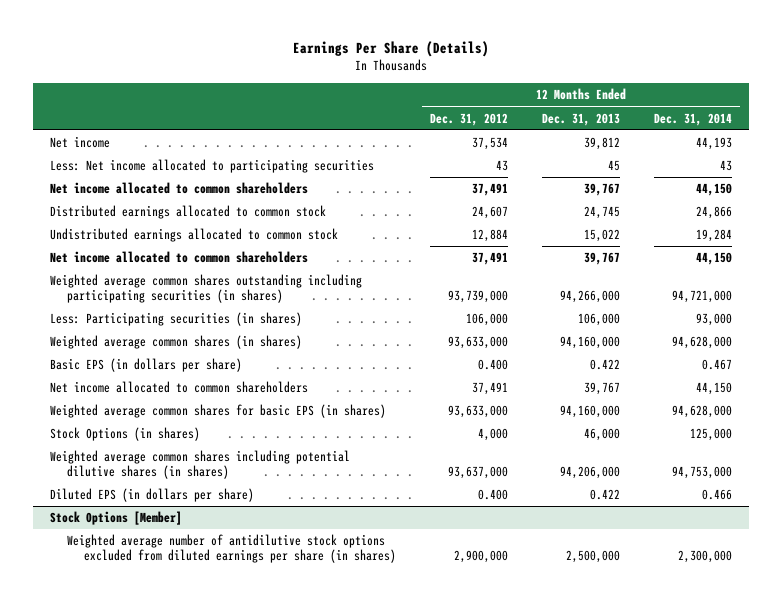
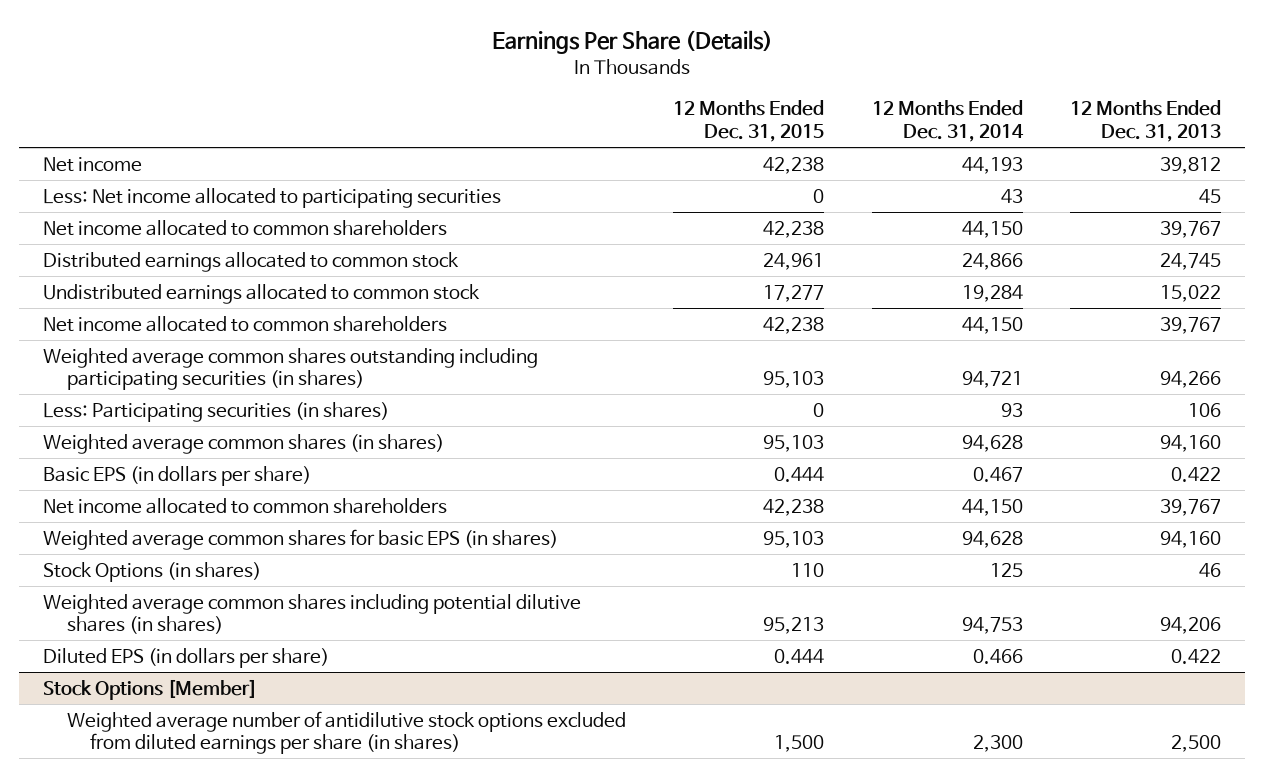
[430,112,509,126] Dec. 31, 2012 -> none
none -> [673,100,825,143] 12 Months Ended Dec. 31, 2015
[560,290,621,304] 94,266,000 -> [1160,371,1222,389] 94,266
[671,290,732,304] 94,721,000 -> [961,371,1023,389] 94,721
[578,313,621,327] 106,000 -> [1188,402,1222,417] 106
[695,313,732,327] 93,000 -> [1000,402,1023,417] 93
[560,336,621,350] 94,160,000 -> [1160,434,1222,452] 94,160
[671,336,732,350] 94,628,000 -> [961,434,1023,452] 94,628
[560,405,621,419] 94,160,000 -> [1160,530,1222,548] 94,160
[671,405,732,419] 94,628,000 -> [961,530,1023,548] 94,628
[584,428,621,442] 46,000 -> [1199,562,1222,577] 46
[689,428,732,442] 125,000 -> [989,562,1023,577] 125
[560,466,621,480] 94,206,000 -> [1160,617,1222,635] 94,206
[671,466,732,480] 94,753,000 -> [961,617,1023,635] 94,753
[566,550,621,564] 2,500,000 -> [1171,735,1222,753] 2,500
[677,550,732,564] 2,300,000 -> [972,735,1023,753] 2,300

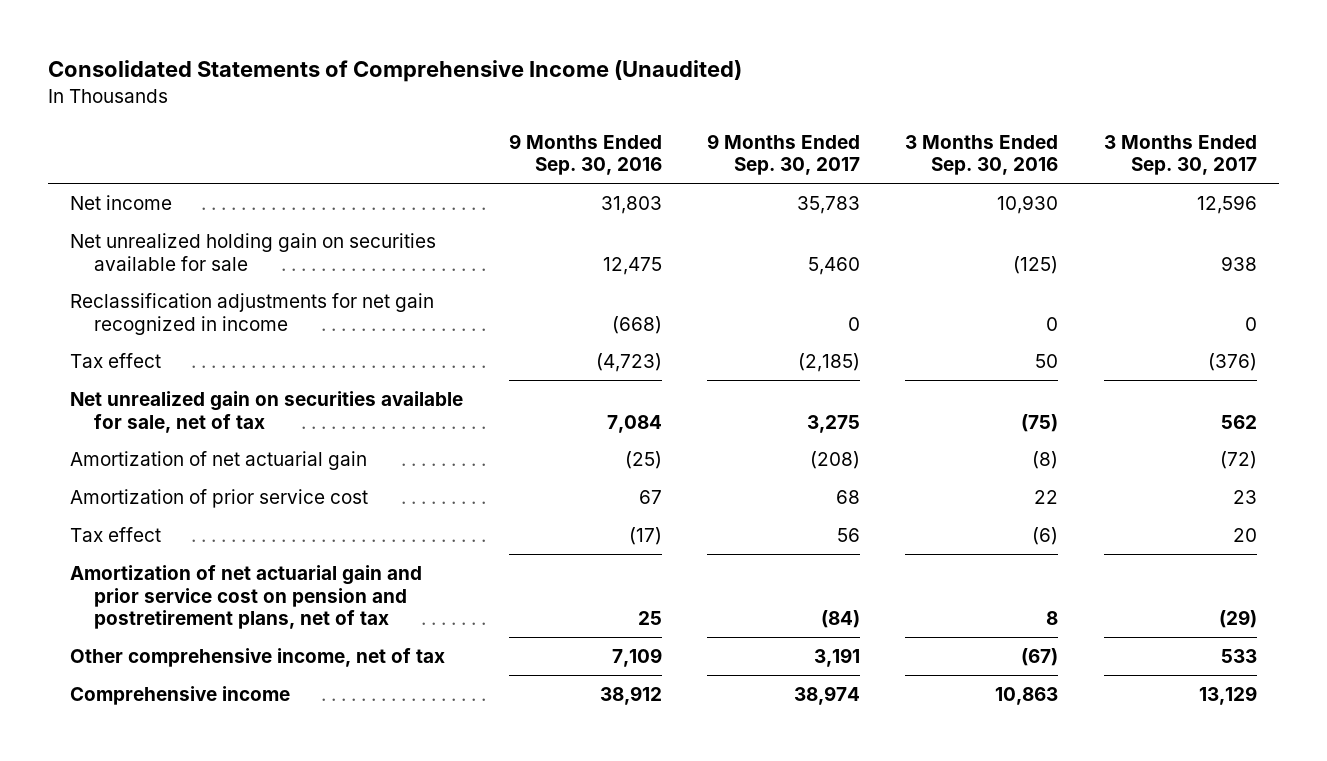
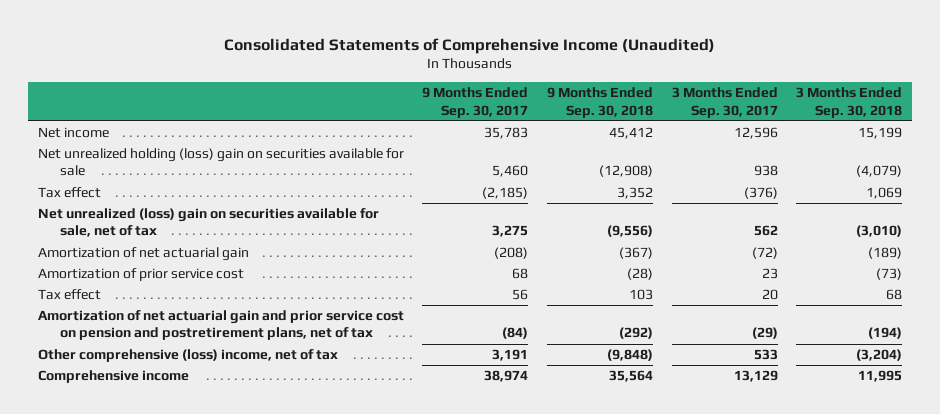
[508,133,662,176] 9 Months Ended Sep. 30, 2016 -> none
[905,134,1059,176] 3 Months Ended Sep. 30, 2016 -> none
none -> [547,87,654,118] 9 Months Ended Sep. 30, 2018
none -> [796,87,903,118] 3 Months Ended Sep. 30, 2018
[70,292,435,335] Reclassification adjustments for net gain recognized in income -> none
[70,232,437,271] Net unrealized holding gain on securities available for sale -> [37,148,404,177] Net unrealized holding (loss) gain on securities available for sale
[70,390,464,433] Net unrealized gain on securities available for sale, net of tax -> [37,208,379,238] Net unrealized (loss) gain on securities available for sale, net of tax
[70,647,446,667] Other comprehensive income, net of tax -> [37,349,338,363] Other comprehensive (loss) income, net of tax

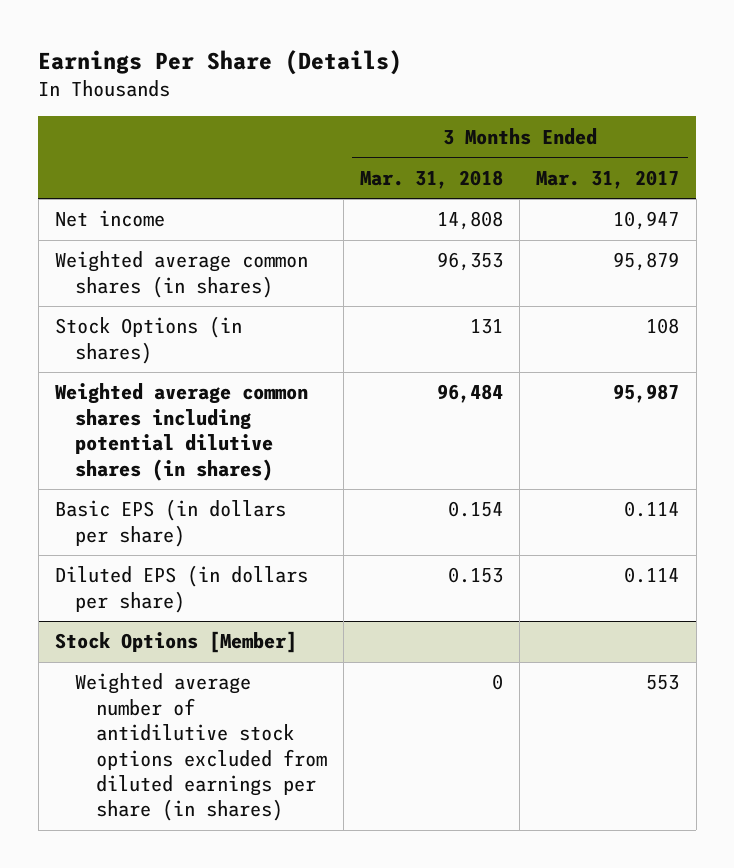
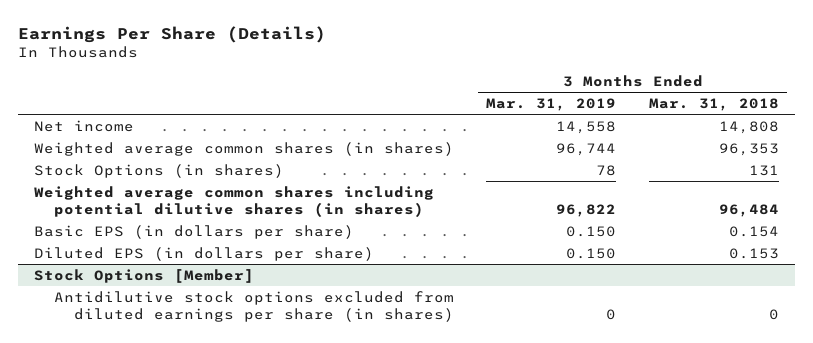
[536,169,680,189] Mar. 31, 2017 -> none
none -> [486,97,617,111] Mar. 31, 2019
[75,673,327,822] Weighted average number of antidilutive stock options excluded from diluted earnings per share (in shares) -> [54,290,455,322] Antidilutive stock options excluded from diluted earnings per share (in shares)

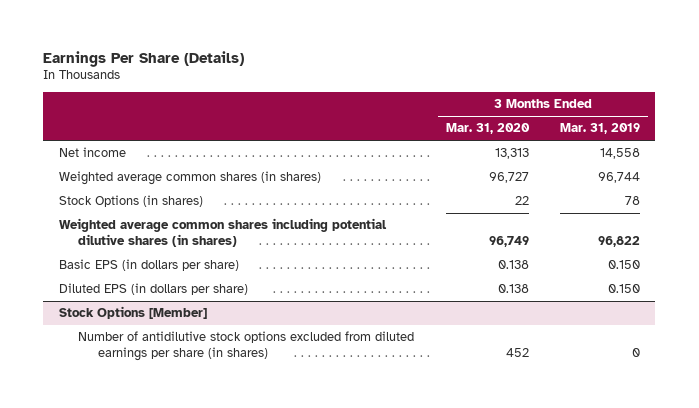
[648,97,779,111] Mar. 31, 2018 -> none
none -> [445,123,530,135] Mar. 31, 2020
[54,290,455,322] Antidilutive stock options excluded from diluted earnings per share (in shares) -> [78,331,415,362] Number of antidilutive stock options excluded from diluted earnings per share (in shares)

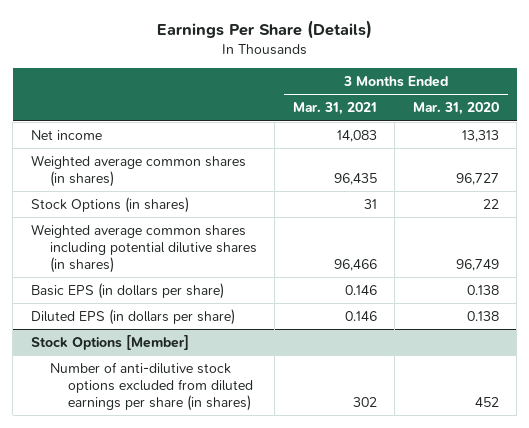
[559,123,640,135] Mar. 31, 2019 -> none
none -> [292,102,377,116] Mar. 31, 2021
[78,331,415,362] Number of antidilutive stock options excluded from diluted earnings per share (in shares) -> [49,361,254,412] Number of anti-dilutive stock options excluded from diluted earnings per share (in shares)

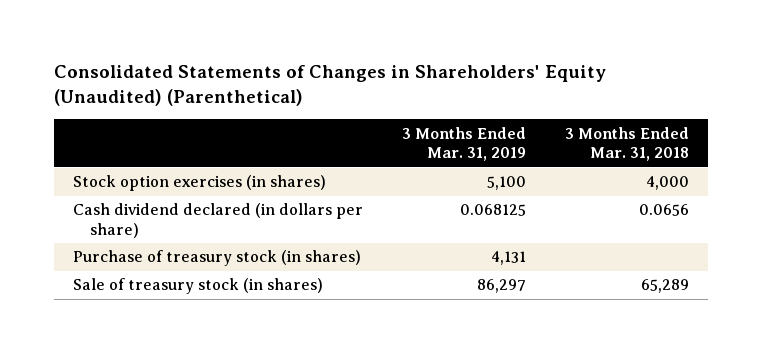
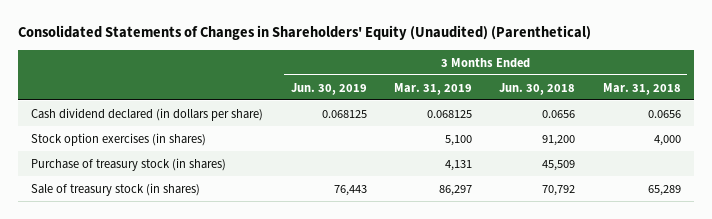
none -> [290,82,367,95] Jun. 30, 2019
none -> [499,82,576,95] Jun. 30, 2018
[73,175,327,192] Stock option exercises (in shares) -> [31,132,207,146] Stock option exercises (in shares)

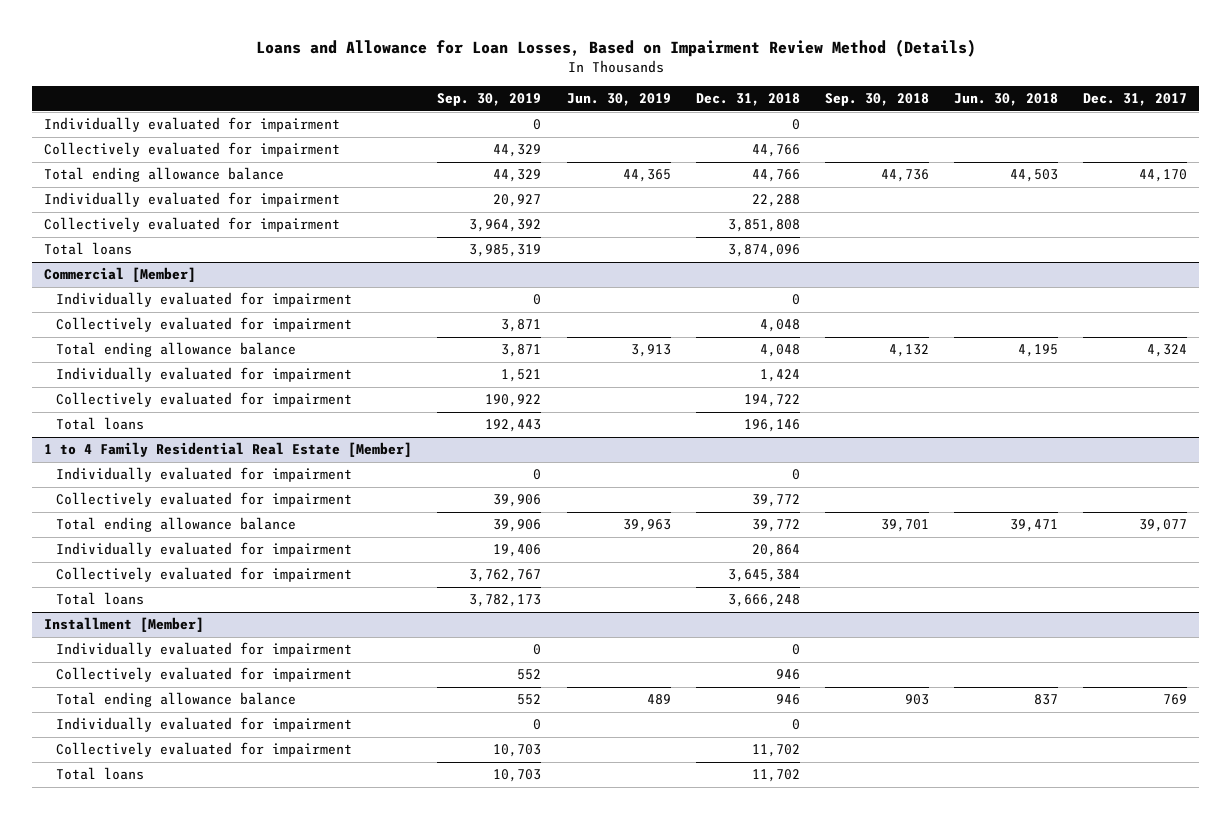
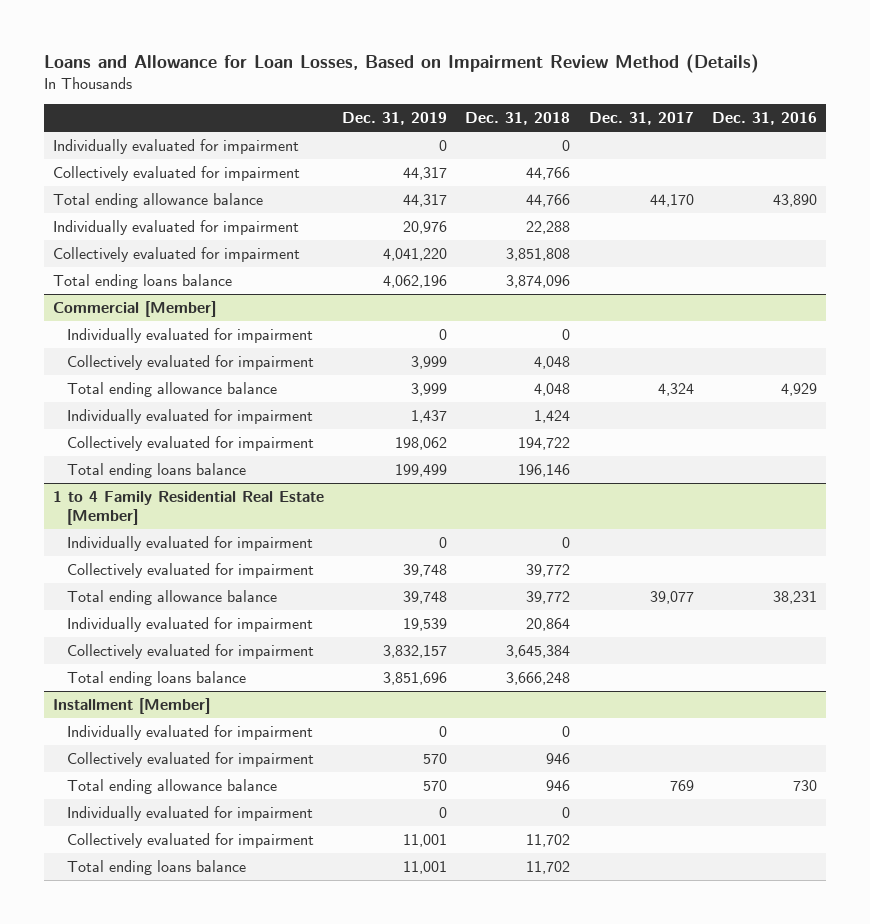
[437,93,542,107] Sep. 30, 2019 -> none
[566,93,671,107] Jun. 30, 2019 -> none
[824,93,929,107] Sep. 30, 2018 -> none
[953,93,1058,107] Jun. 30, 2018 -> none
none -> [342,112,448,126] Dec. 31, 2019
none -> [711,112,817,126] Dec. 31, 2016
[44,242,133,256] Total loans -> [53,273,233,289] Total ending loans balance
[55,417,144,431] Total loans -> [67,462,247,478] Total ending loans balance
[55,592,144,606] Total loans -> [67,670,247,686] Total ending loans balance
[55,767,144,781] Total loans -> [67,859,247,875] Total ending loans balance

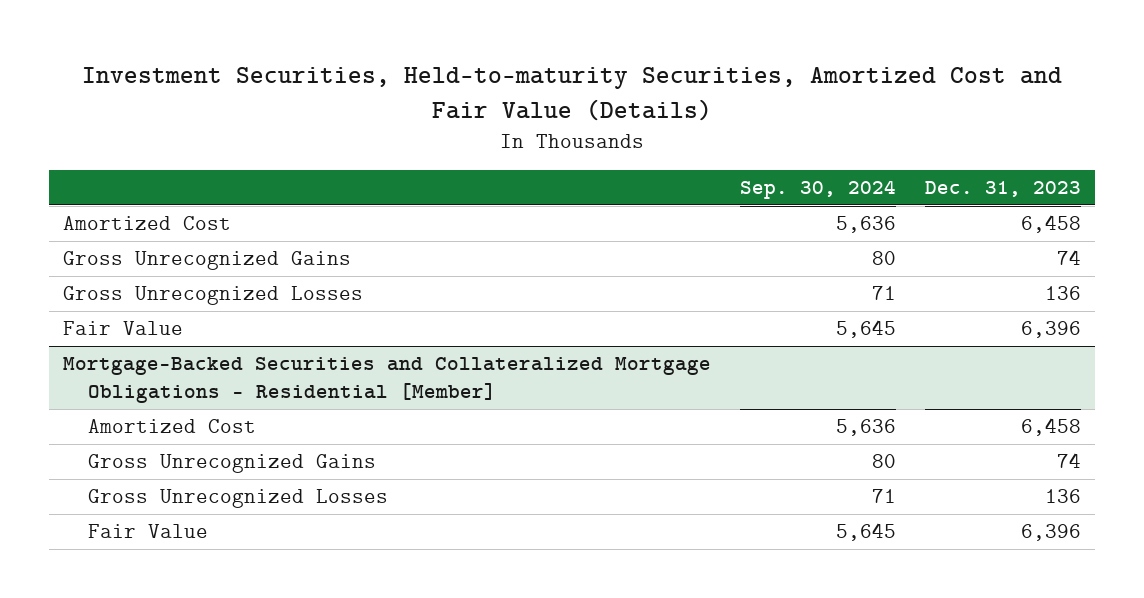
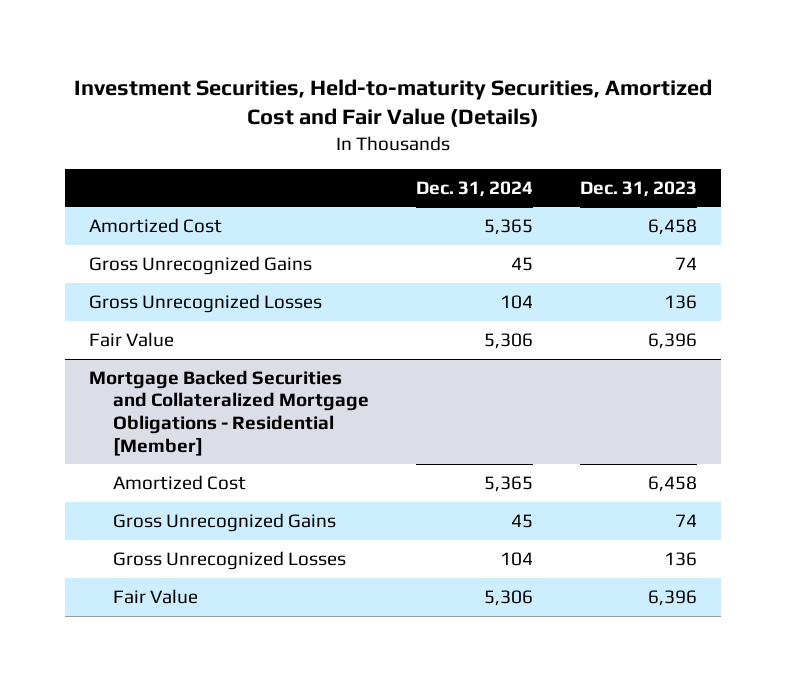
[739,179,896,199] Sep. 30, 2024 -> none
none -> [416,180,534,197] Dec. 31, 2024
[63,357,712,403] Mortgage-Backed Securities and Collateralized Mortgage Obligations - Residential [Member] -> [88,369,370,456] Mortgage Backed Securities and Collateralized Mortgage Obligations - Residential [Member]

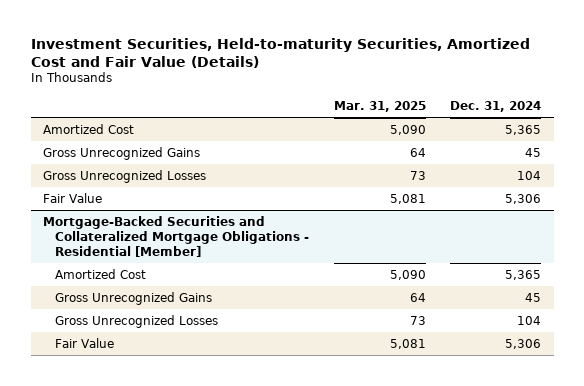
[580,180,698,197] Dec. 31, 2023 -> none
none -> [333,100,426,112] Mar. 31, 2025
[88,369,370,456] Mortgage Backed Securities and Collateralized Mortgage Obligations - Residential [Member] -> [42,215,310,257] Mortgage-Backed Securities and Collateralized Mortgage Obligations - Residential [Member]

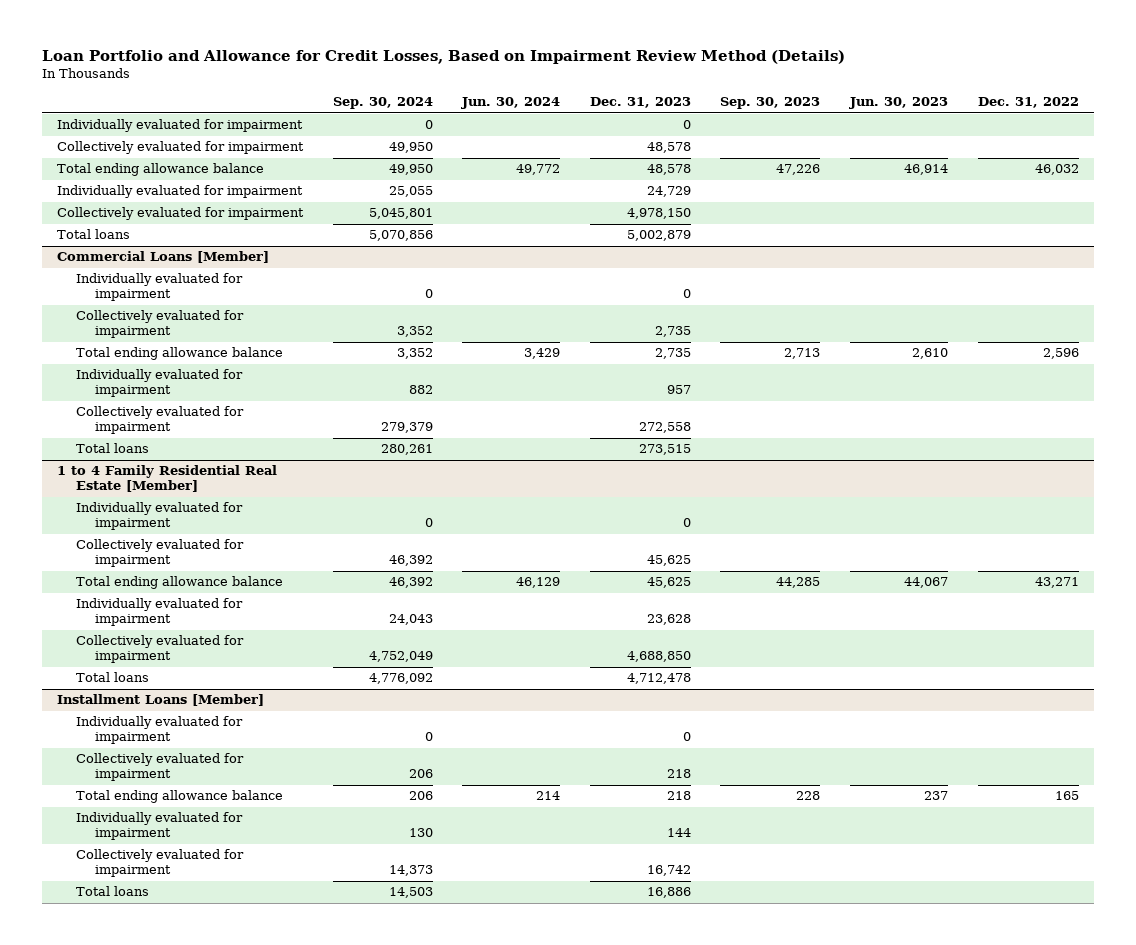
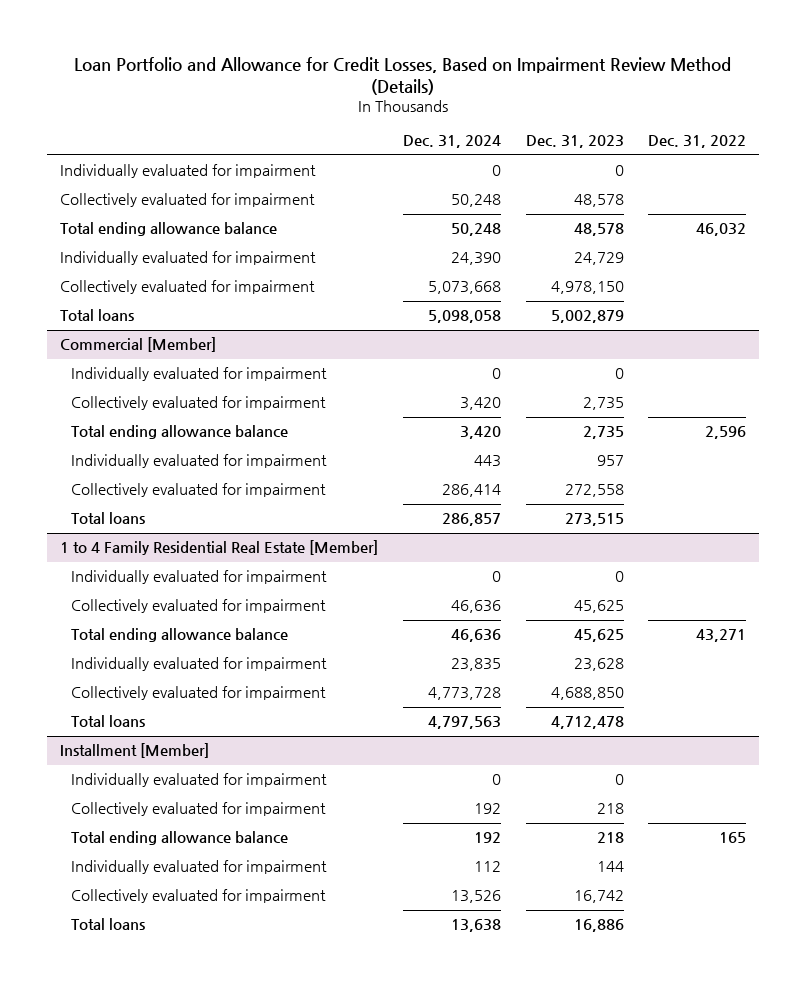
[332,97,433,110] Sep. 30, 2024 -> none
[461,97,561,110] Jun. 30, 2024 -> none
[720,97,821,110] Sep. 30, 2023 -> none
[849,97,949,110] Jun. 30, 2023 -> none
none -> [402,135,501,149] Dec. 31, 2024
[57,251,270,264] Commercial Loans [Member] -> [59,337,216,353] Commercial [Member]
[57,694,265,707] Installment Loans [Member] -> [59,743,209,759] Installment [Member]

